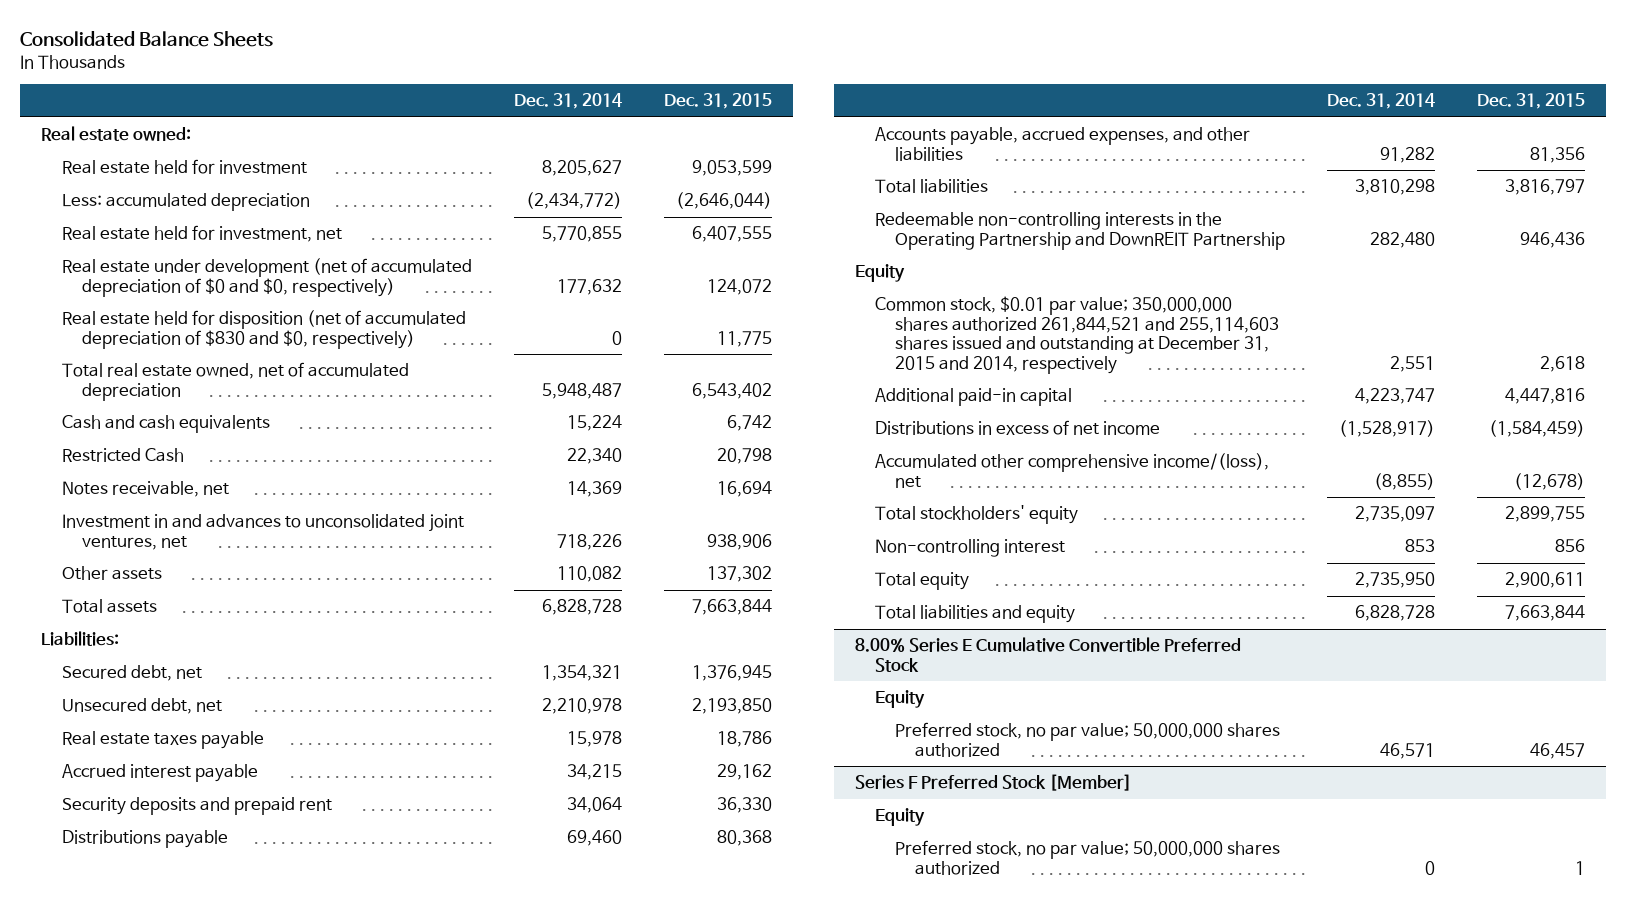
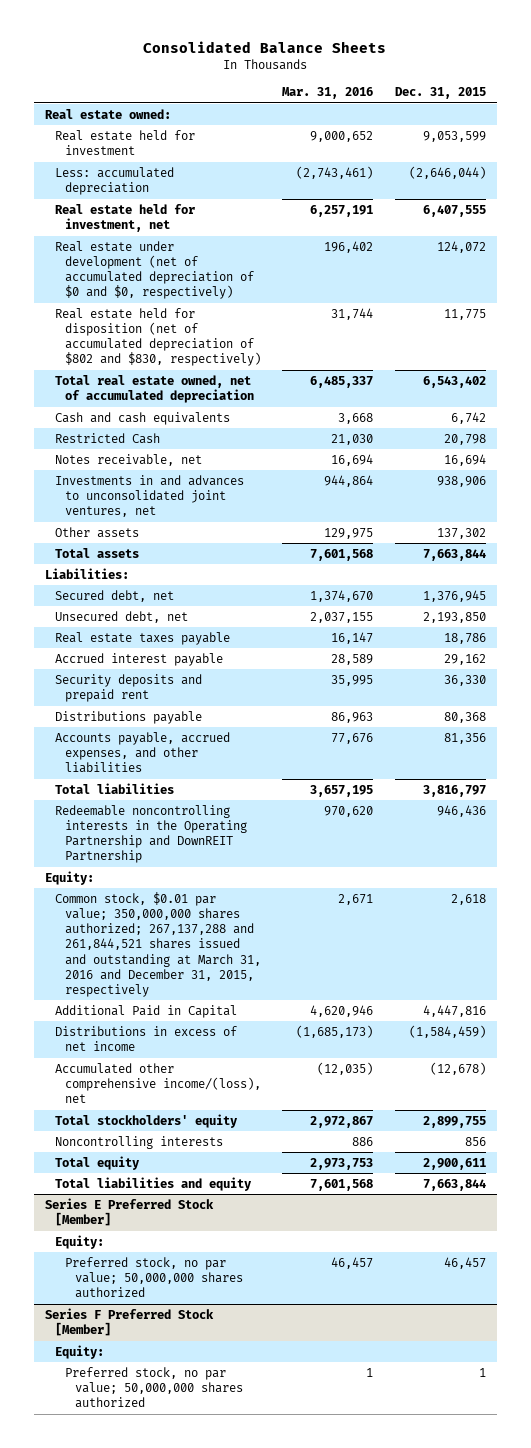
[513,93,622,110] Dec. 31, 2014 -> none
none -> [282,87,374,100] Mar. 31, 2016
[61,310,466,349] Real estate held for disposition (net of accumulated depreciation of $830 and $0, respectively) -> [54,307,261,367] Real estate held for disposition (net of accumulated depreciation of $802 and $830, respectively)
[61,514,464,550] Investment in and advances to unconsolidated joint ventures, net -> [54,474,244,518] Investments in and advances to unconsolidated joint ventures, net
[874,212,1286,250] Redeemable non-controlling interests in the Operating Partnership and DownREIT Partnership -> [54,804,247,864] Redeemable noncontrolling interests in the Operating Partnership and DownREIT Partnership
[854,264,905,283] Equity -> [44,870,94,885] Equity:
[874,296,1280,374] Common stock, $0.01 par value; 350,000,000 shares authorized 261,844,521 and 255,114,603 shares issued and outstanding at December 31, 2015 and 2014, respectively -> [54,891,261,997] Common stock, $0.01 par value; 350,000,000 shares authorized; 267,137,288 and 261,844,521 shares issued and outstanding at March 31, 2016 and December 31, 2015, respectively
[874,388,1072,407] Additional paid-in capital -> [54,1004,237,1018] Additional Paid in Capital
[874,539,1065,558] Non-controlling interest -> [54,1135,223,1149] Noncontrolling interests
[854,637,1241,672] 8.00% Series E Cumulative Convertible Preferred Stock -> [44,1197,214,1227] Series E Preferred Stock [Member]
[874,690,925,709] Equity -> [54,1234,104,1249] Equity:
[874,808,925,827] Equity -> [54,1344,104,1359] Equity:

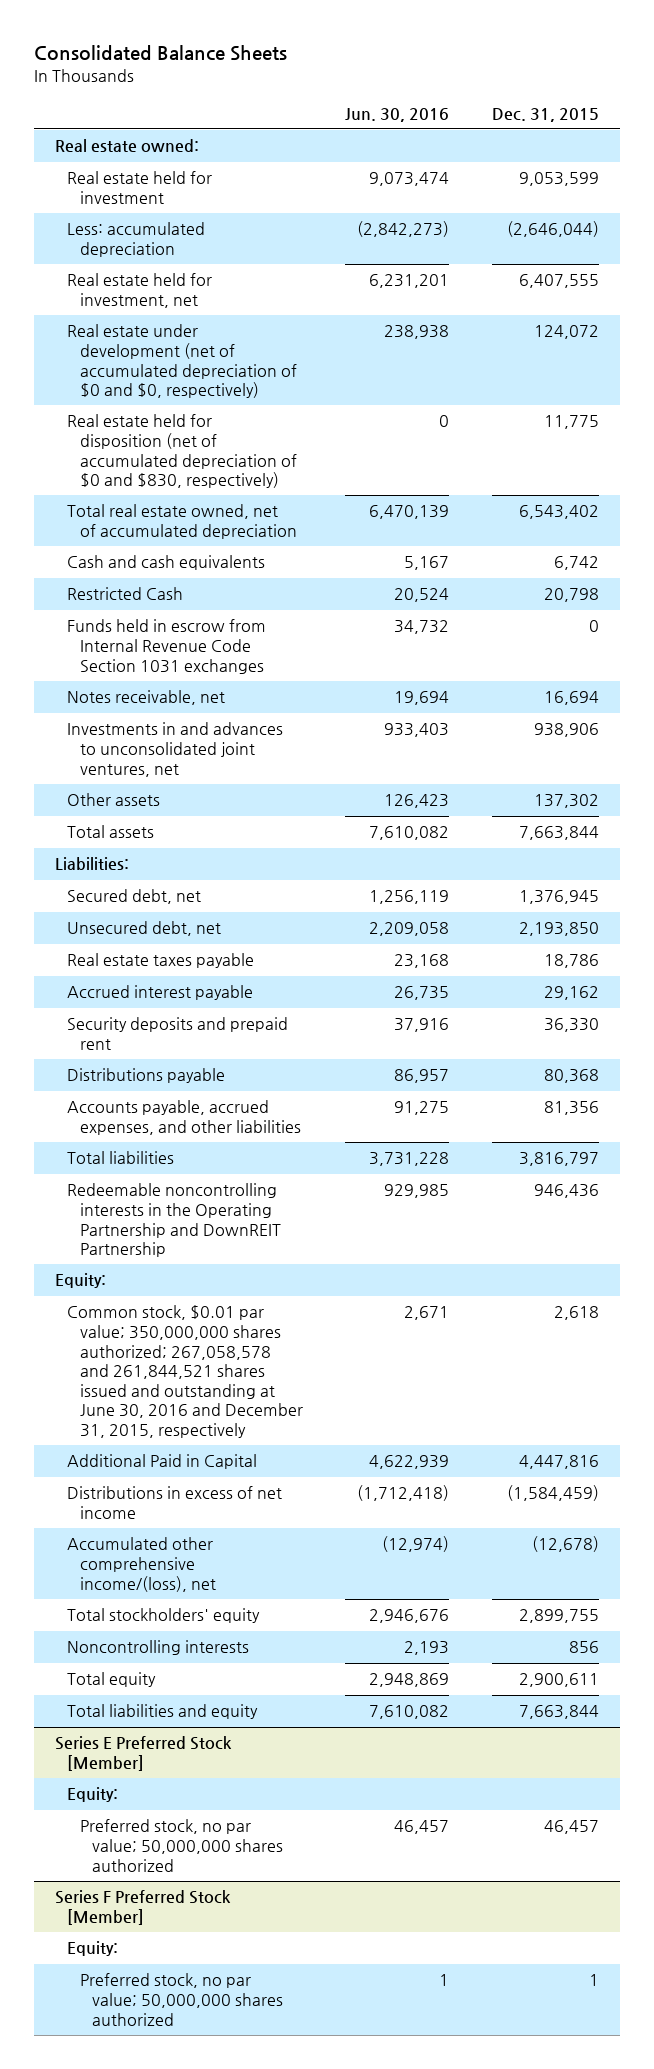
[282,87,374,100] Mar. 31, 2016 -> none
none -> [345,107,450,122] Jun. 30, 2016
[54,307,261,367] Real estate held for disposition (net of accumulated depreciation of $802 and $830, respectively) -> [67,414,297,489] Real estate held for disposition (net of accumulated depreciation of $0 and $830, respectively)
none -> [67,619,267,674] Funds held in escrow from Internal Revenue Code Section 1031 exchanges
[54,891,261,997] Common stock, $0.01 par value; 350,000,000 shares authorized; 267,137,288 and 261,844,521 shares issued and outstanding at March 31, 2016 and December 31, 2015, respectively -> [67,1305,303,1438] Common stock, $0.01 par value; 350,000,000 shares authorized; 267,058,578 and 261,844,521 shares issued and outstanding at June 30, 2016 and December 31, 2015, respectively

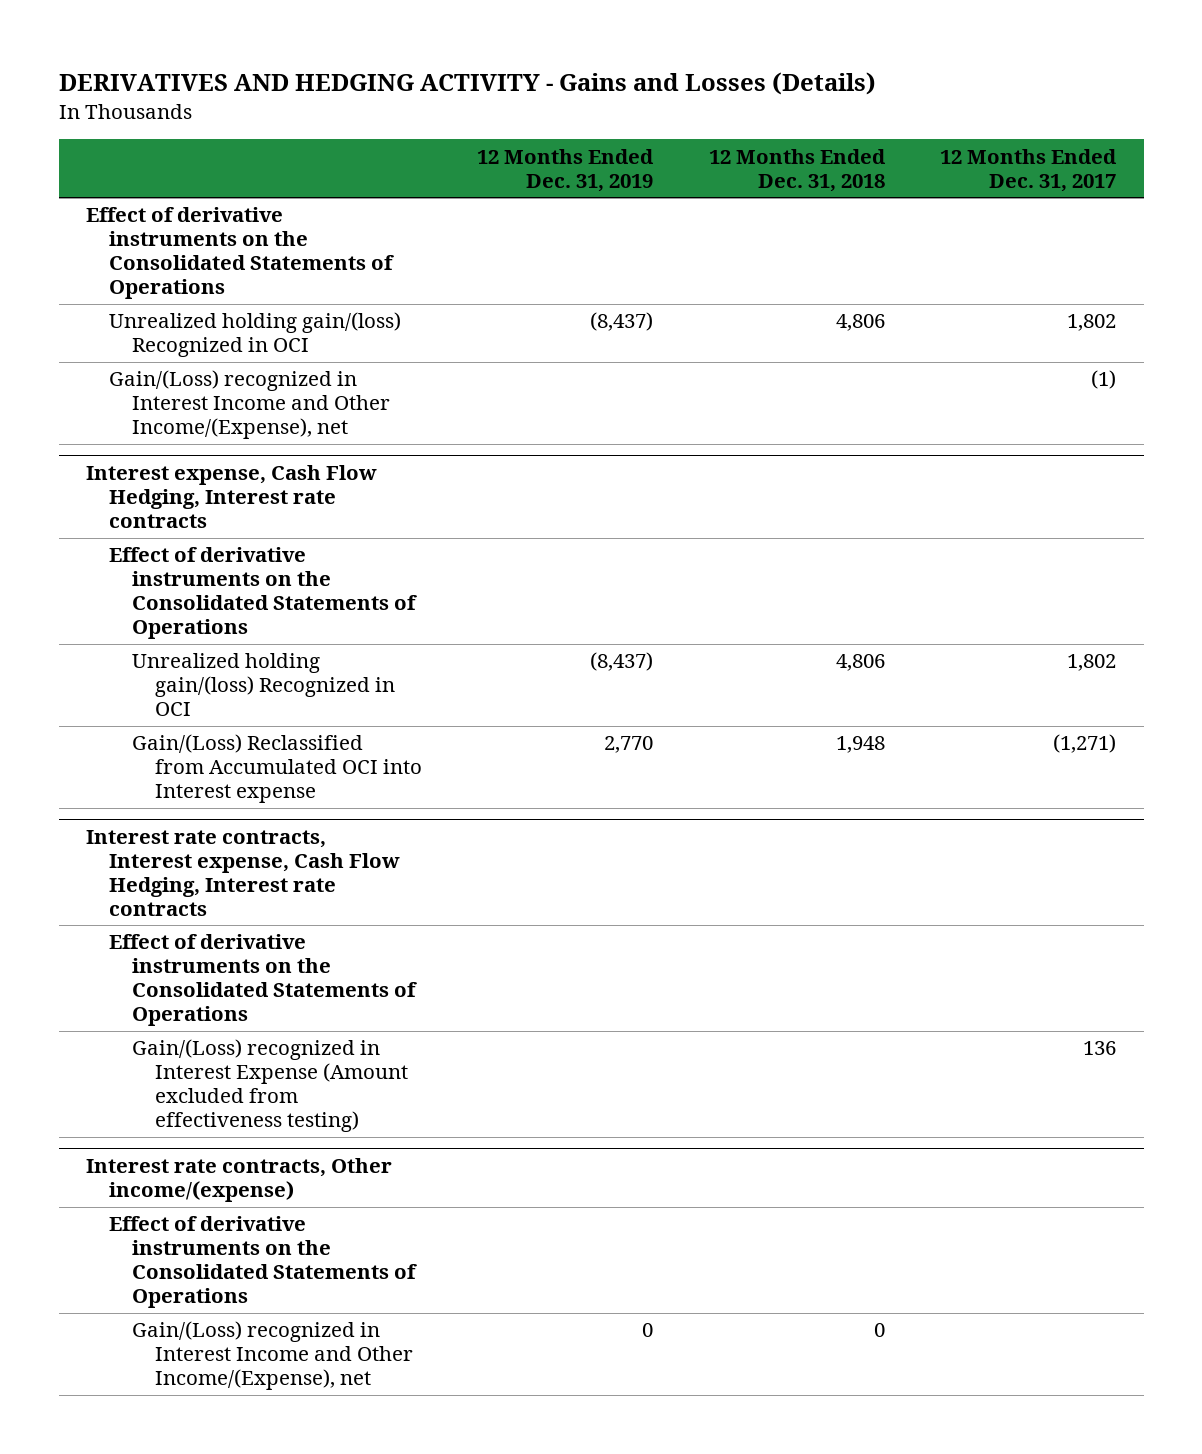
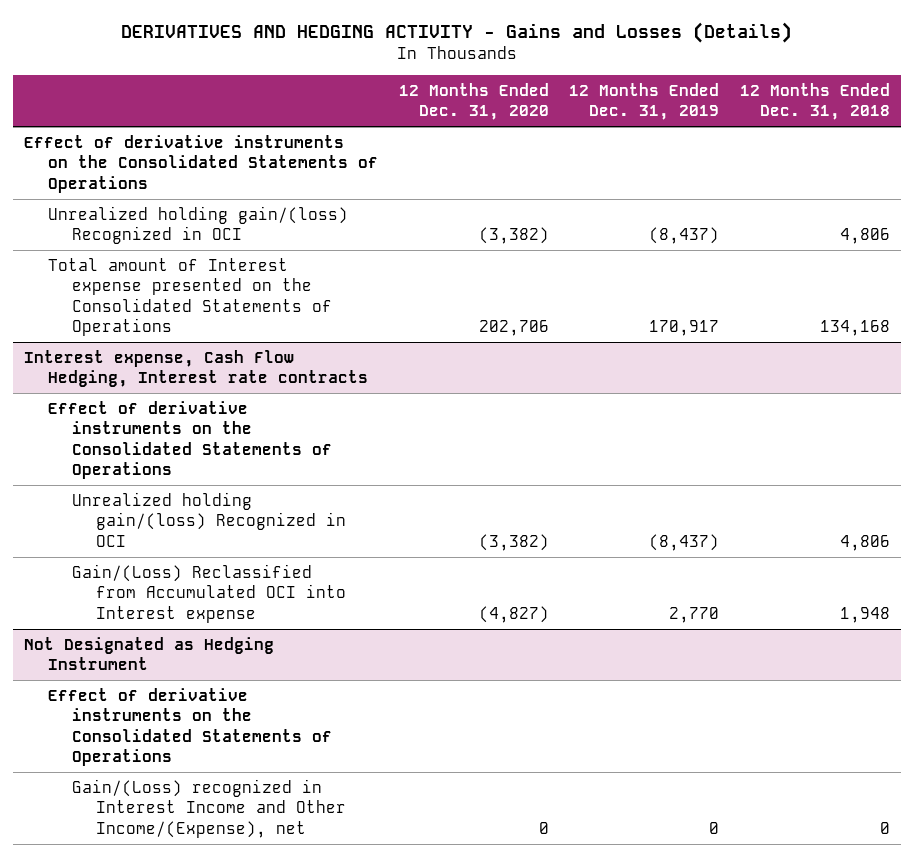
[940,148,1118,192] 12 Months Ended Dec. 31, 2017 -> none
none -> [398,83,549,121] 12 Months Ended Dec. 31, 2020
[109,370,390,440] Gain/(Loss) recognized in Interest Income and Other Income/(Expense), net -> none
none -> [47,258,332,336] Total amount of Interest expense presented on the Consolidated Statements of Operations
[86,830,401,916] Interest rate contracts, Interest expense, Cash Flow Hedging, Interest rate contracts -> none
[109,934,417,1027] Effect of derivative instruments on the Consolidated Statements of Operations -> none
[131,1039,408,1133] Gain/(Loss) recognized in Interest Expense (Amount excluded from effectiveness testing) -> none
[86,1158,393,1203] Interest rate contracts, Other income/(expense) -> none
none -> [23,637,274,671] Not Designated as Hedging Instrument

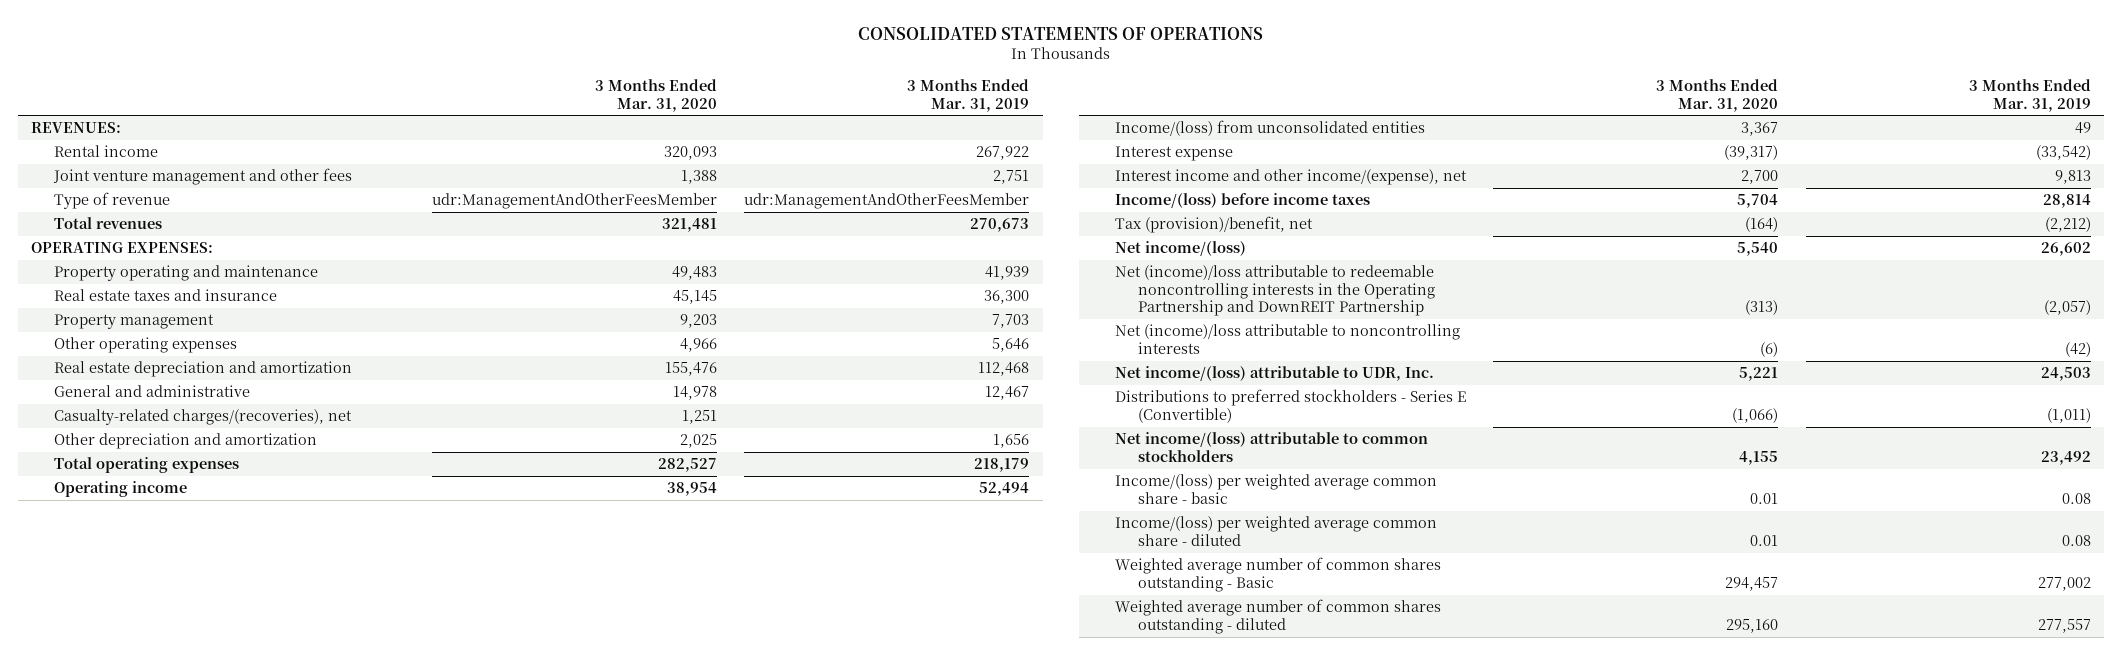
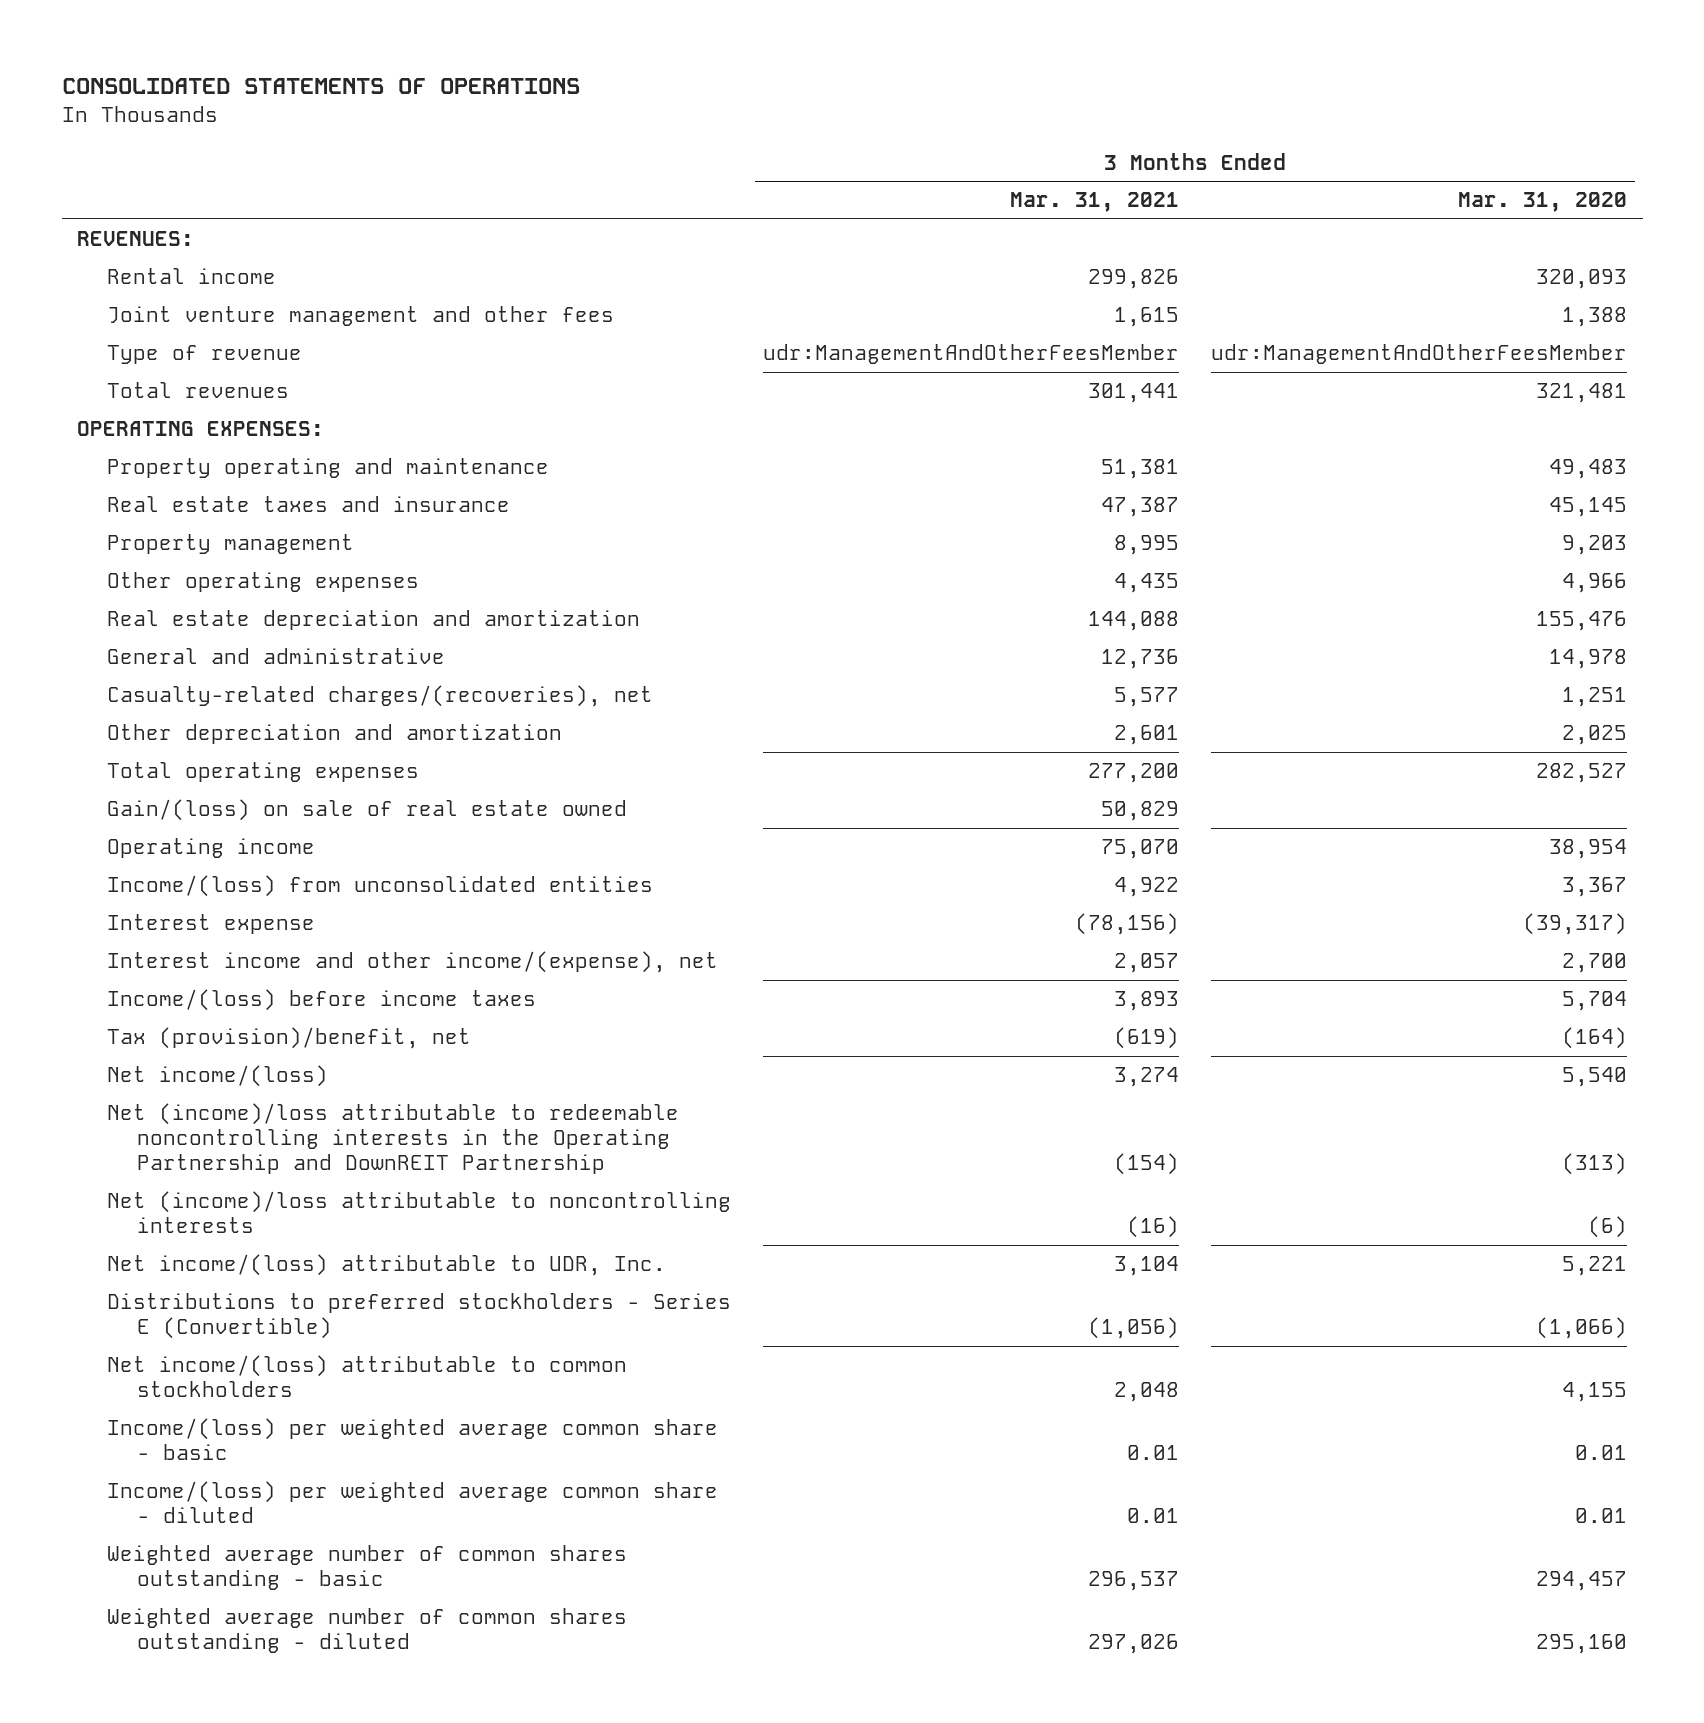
[907,78,1030,112] 3 Months Ended Mar. 31, 2019 -> none
none -> [1009,192,1179,213] Mar. 31, 2021
none -> [107,799,628,822] Gain/(loss) on sale of real estate owned
[1115,557,1442,592] Weighted average number of common shares outstanding - Basic -> [107,1545,628,1591] Weighted average number of common shares outstanding - basic

